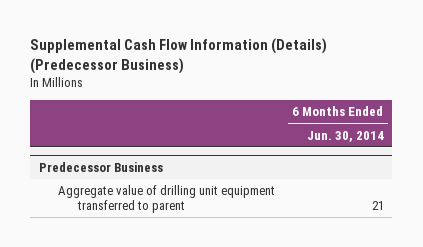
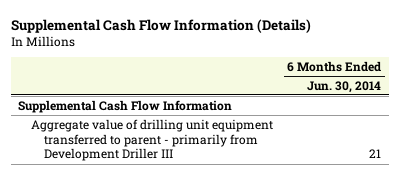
[30,38,328,75] Supplemental Cash Flow Information (Details) (Predecessor Business) -> [11,18,312,33] Supplemental Cash Flow Information (Details)
[39,161,164,172] Predecessor Business -> none
none -> [18,99,233,113] Supplemental Cash Flow Information
[58,185,276,214] Aggregate value of drilling unit equipment transferred to parent -> [31,118,274,162] Aggregate value of drilling unit equipment transferred to parent - primarily from Development Driller III

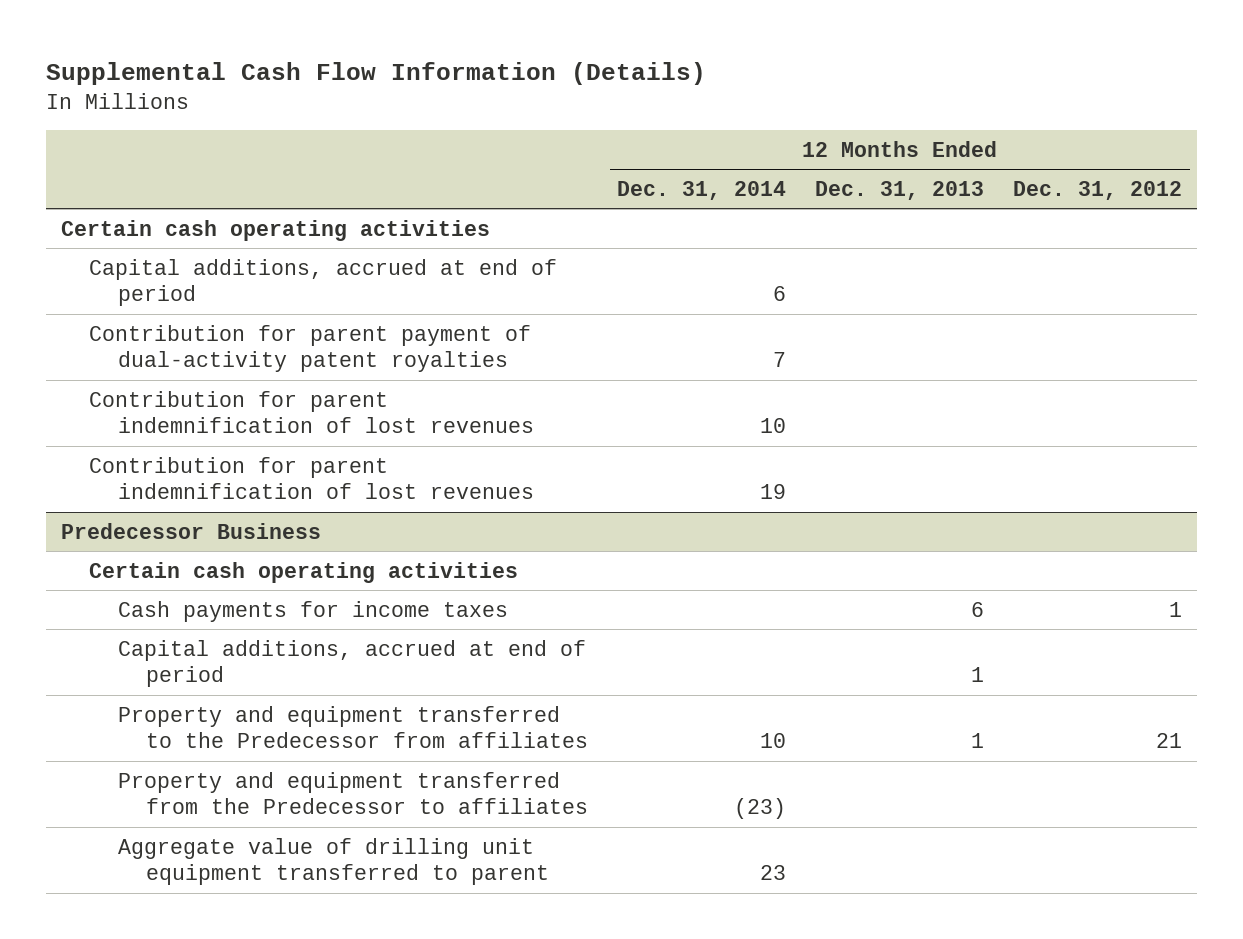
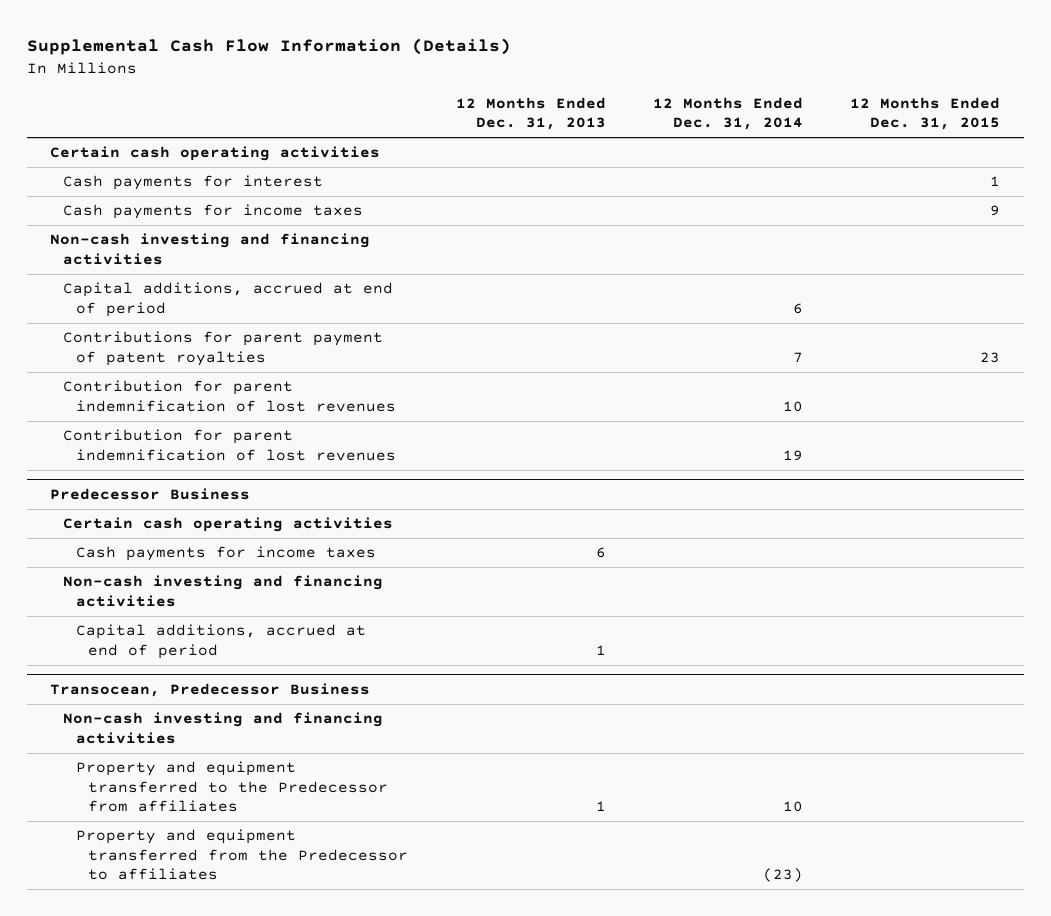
[1013,180,1183,200] Dec. 31, 2012 -> none
none -> [850,96,1001,131] 12 Months Ended Dec. 31, 2015
none -> [63,175,324,191] Cash payments for interest
none -> [63,204,364,220] Cash payments for income taxes
none -> [50,233,371,265] Non-cash investing and financing activities
[89,324,532,373] Contribution for parent payment of dual-activity patent royalties -> [63,331,384,366] Contributions for parent payment of patent royalties
none -> [63,575,384,607] Non-cash investing and financing activities
none -> [50,683,371,698] Transocean, Predecessor Business
none -> [63,712,384,744] Non-cash investing and financing activities
[117,837,550,886] Aggregate value of drilling unit equipment transferred to parent -> none

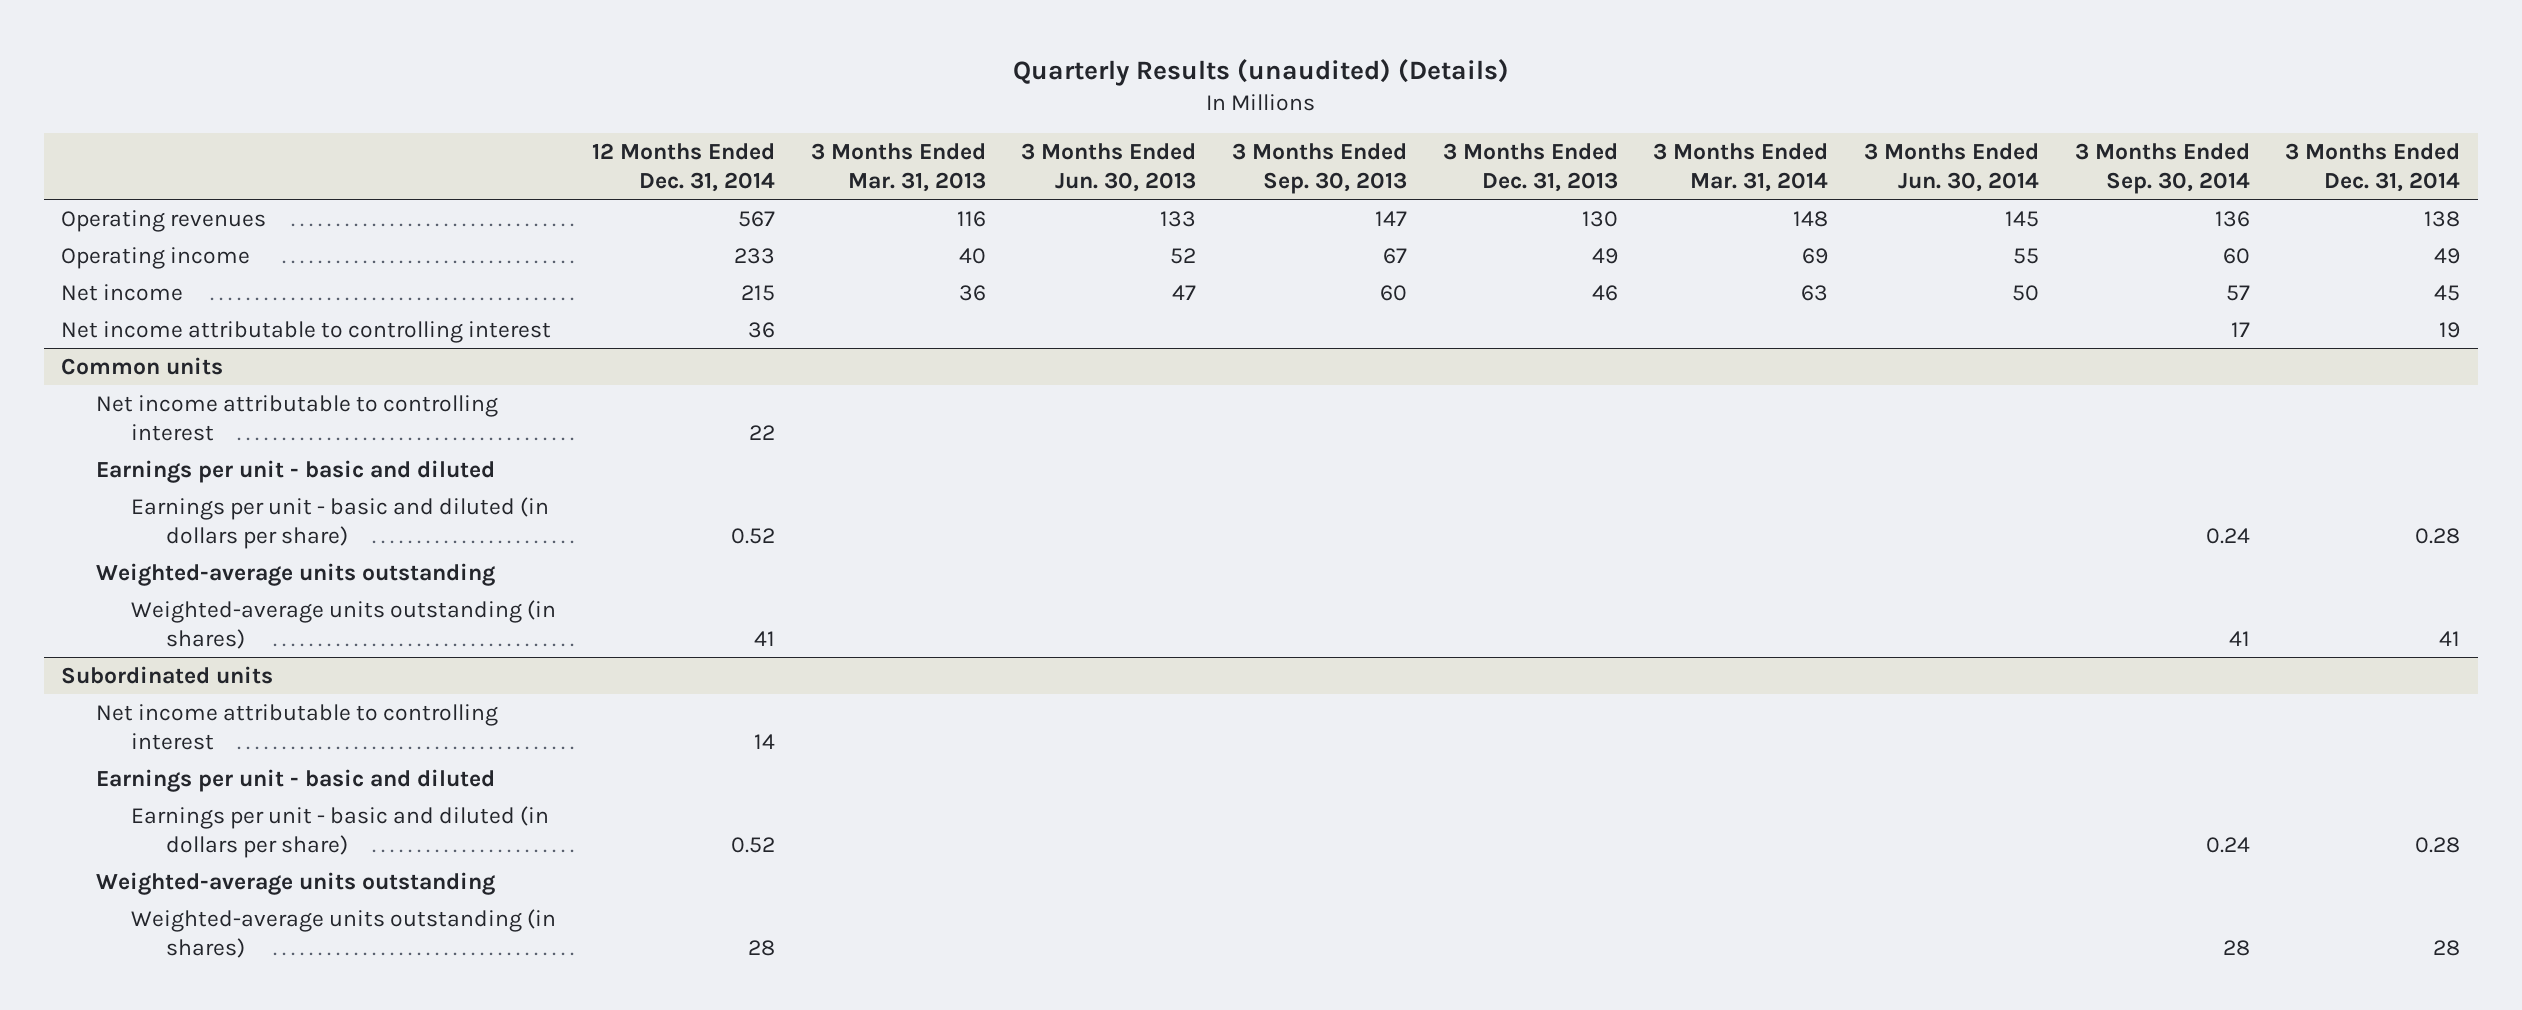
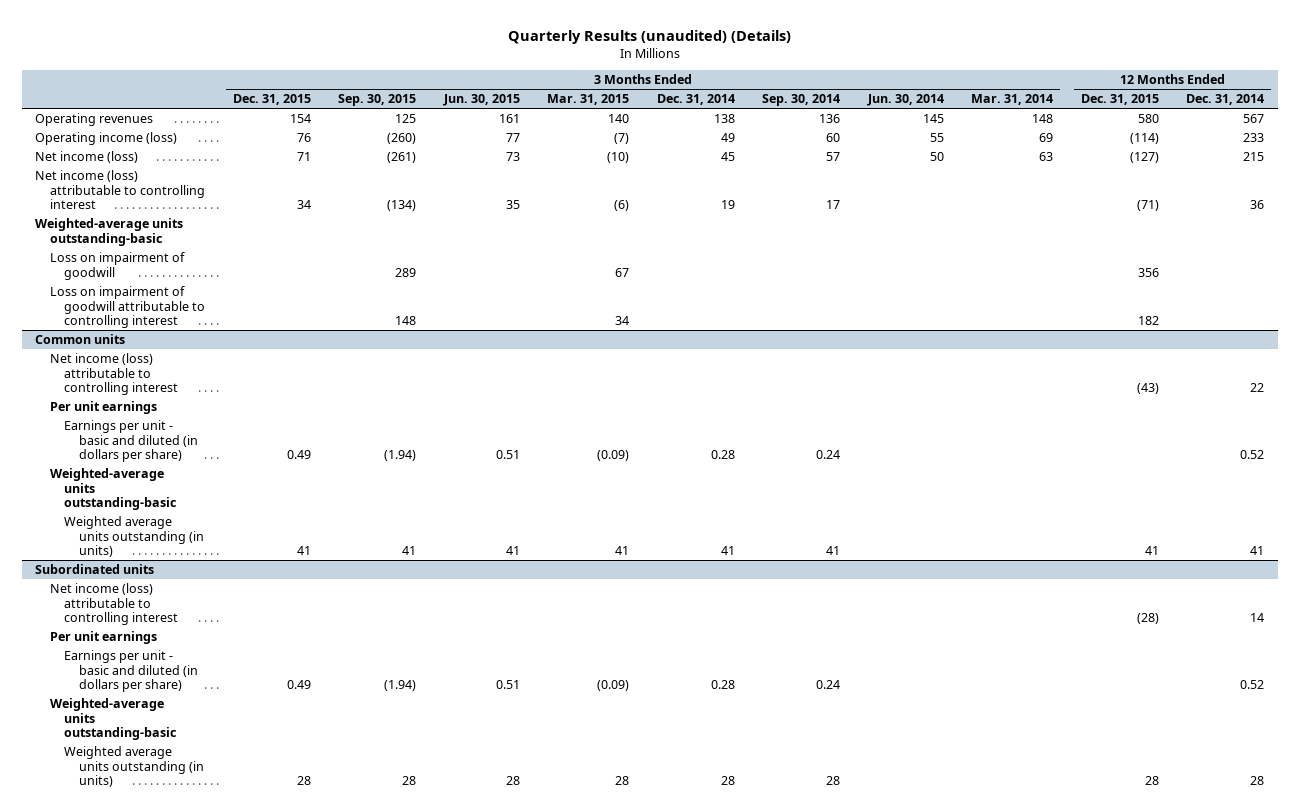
[810,142,986,192] 3 Months Ended Mar. 31, 2013 -> none
[1021,142,1197,192] 3 Months Ended Jun. 30, 2013 -> none
[1231,142,1407,194] 3 Months Ended Sep. 30, 2013 -> none
[1442,142,1618,192] 3 Months Ended Dec. 31, 2013 -> none
none -> [232,94,311,106] Dec. 31, 2015
none -> [338,94,417,107] Sep. 30, 2015
none -> [442,94,520,107] Jun. 30, 2015
none -> [547,94,630,106] Mar. 31, 2015
none -> [1080,94,1159,106] Dec. 31, 2015
[61,246,251,269] Operating income -> [35,132,178,146] Operating income (loss)
[61,283,184,301] Net income -> [35,151,139,164] Net income (loss)
[61,320,552,343] Net income attributable to controlling interest -> [35,170,205,210] Net income (loss) attributable to controlling interest
none -> [35,218,184,246] Weighted-average units outstanding-basic
none -> [49,252,185,280] Loss on impairment of goodwill
none -> [49,286,206,329] Loss on impairment of goodwill attributable to controlling interest
[96,394,499,441] Net income attributable to controlling interest -> [49,353,179,396] Net income (loss) attributable to controlling interest
[96,459,496,483] Earnings per unit - basic and diluted -> [49,401,157,415] Per unit earnings
[96,562,496,586] Weighted-average units outstanding -> [49,468,178,511] Weighted-average units outstanding-basic
[131,599,557,649] Weighted-average units outstanding (in shares) -> [64,516,204,558] Weighted average units outstanding (in units)
[96,703,499,750] Net income attributable to controlling interest -> [49,583,179,626] Net income (loss) attributable to controlling interest
[96,768,496,792] Earnings per unit - basic and diluted -> [49,631,157,645] Per unit earnings
[96,871,496,895] Weighted-average units outstanding -> [49,698,178,741] Weighted-average units outstanding-basic
[131,908,557,958] Weighted-average units outstanding (in shares) -> [64,746,204,788] Weighted average units outstanding (in units)

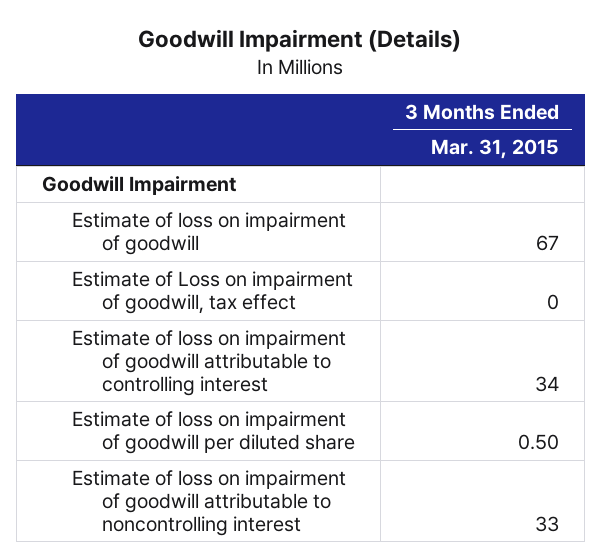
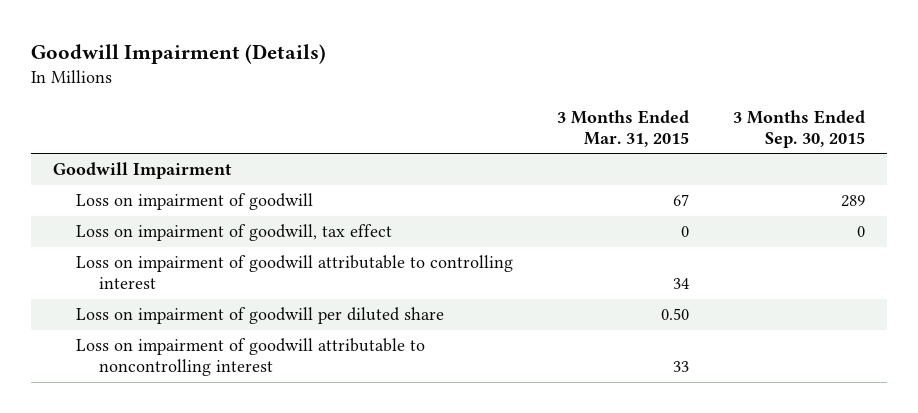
none -> [733,109,866,148] 3 Months Ended Sep. 30, 2015
[71,211,346,255] Estimate of loss on impairment of goodwill -> [76,193,314,211] Loss on impairment of goodwill
[71,270,353,314] Estimate of Loss on impairment of goodwill, tax effect -> [76,224,393,242] Loss on impairment of goodwill, tax effect
[71,329,346,396] Estimate of loss on impairment of goodwill attributable to controlling interest -> [76,255,514,290] Loss on impairment of goodwill attributable to controlling interest
[71,410,355,454] Estimate of loss on impairment of goodwill per diluted share -> [76,307,445,325] Loss on impairment of goodwill per diluted share
[71,469,346,536] Estimate of loss on impairment of goodwill attributable to noncontrolling interest -> [76,338,426,377] Loss on impairment of goodwill attributable to noncontrolling interest

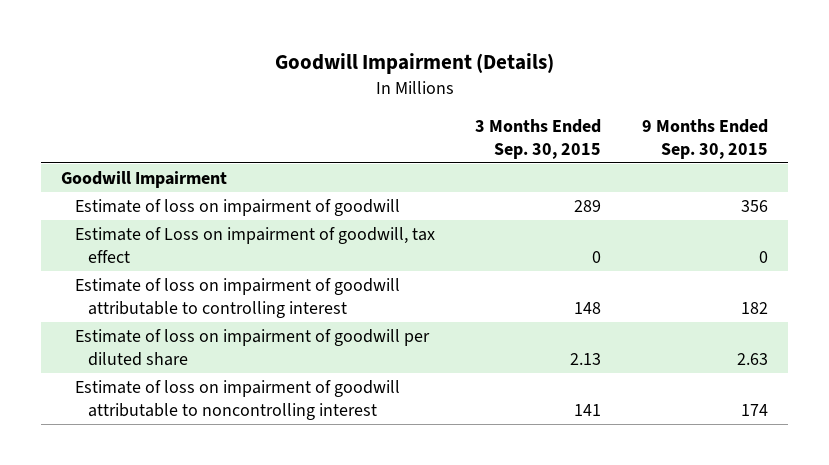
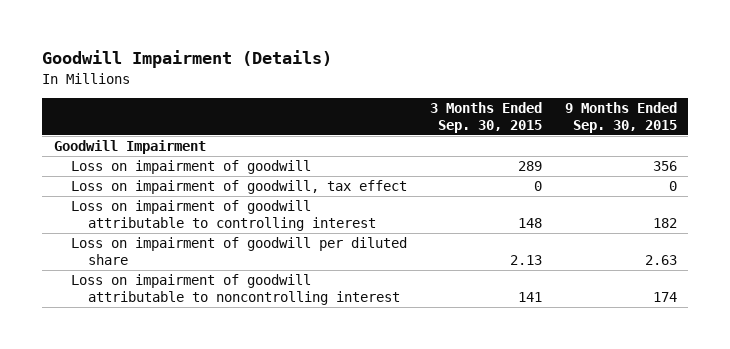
[74,199,400,217] Estimate of loss on impairment of goodwill -> [71,160,312,175] Loss on impairment of goodwill
[74,227,435,263] Estimate of Loss on impairment of goodwill, tax effect -> [71,180,408,195] Loss on impairment of goodwill, tax effect
[74,278,400,318] Estimate of loss on impairment of goodwill attributable to controlling interest -> [71,200,377,231] Loss on impairment of goodwill attributable to controlling interest
[74,329,430,366] Estimate of loss on impairment of goodwill per diluted share -> [71,237,408,265] Loss on impairment of goodwill per diluted share
[74,380,400,420] Estimate of loss on impairment of goodwill attributable to noncontrolling interest -> [71,274,401,305] Loss on impairment of goodwill attributable to noncontrolling interest

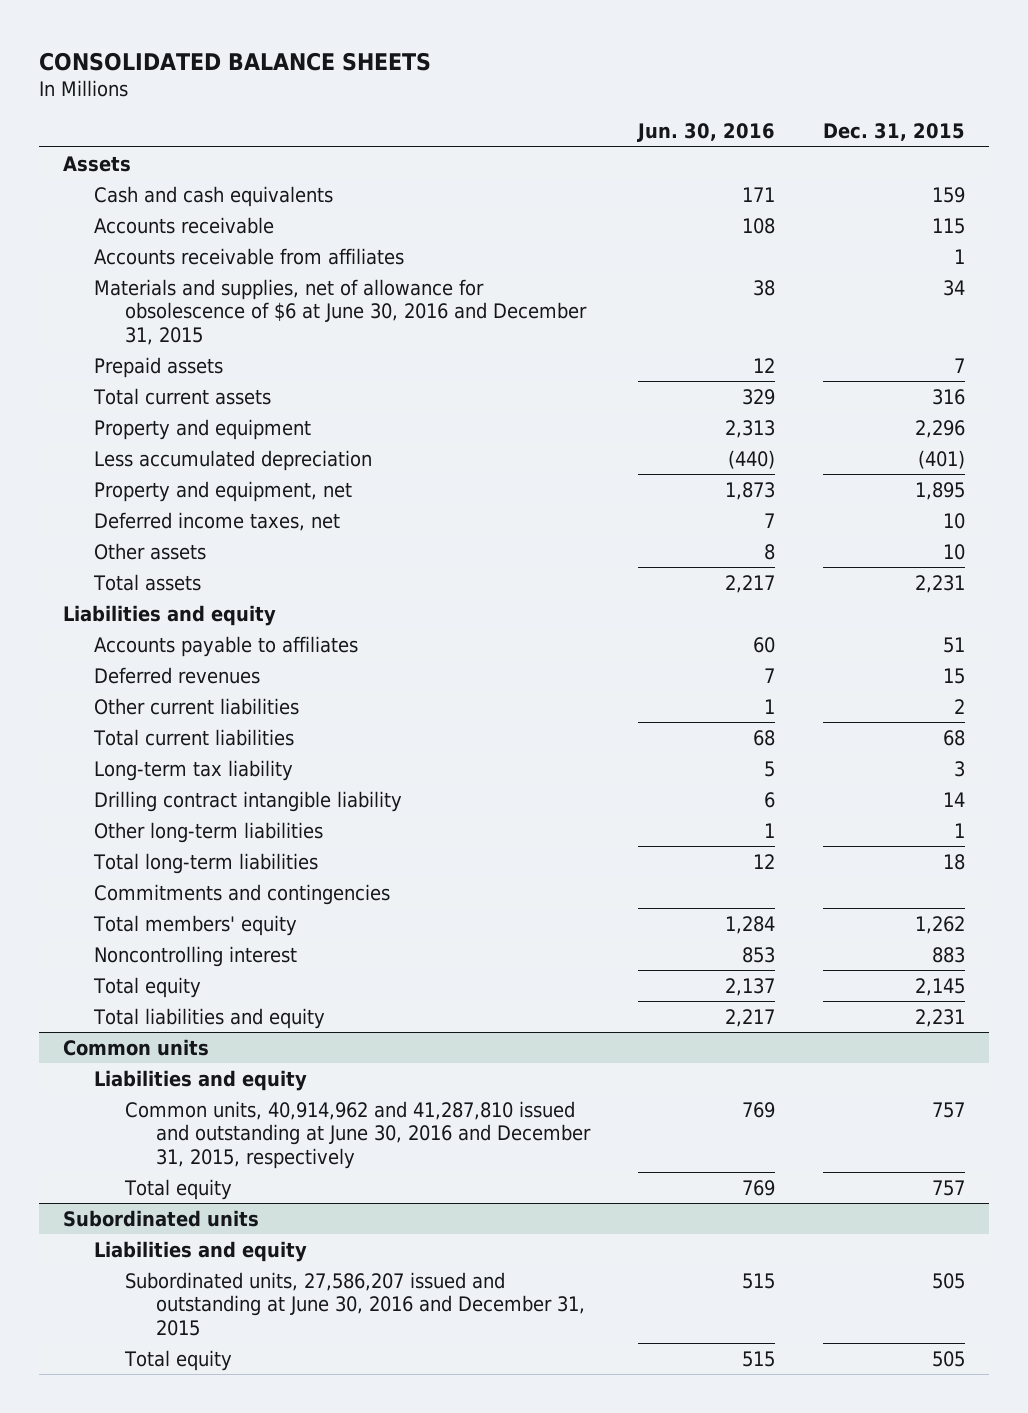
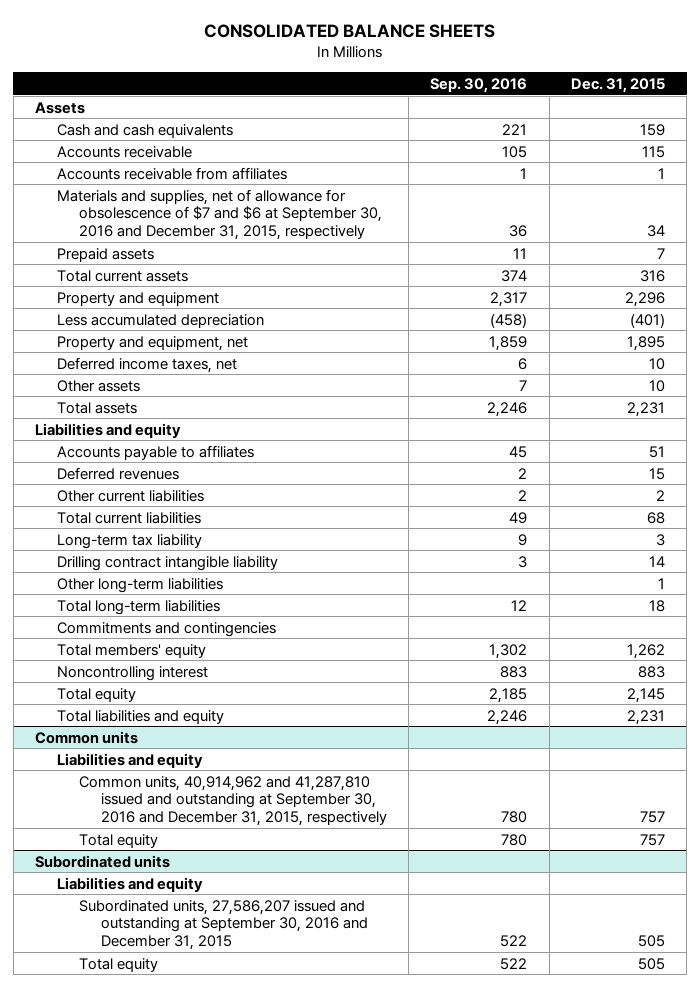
[636,123,775,143] Jun. 30, 2016 -> none
none -> [430,77,528,93] Sep. 30, 2016
[94,278,587,345] Materials and supplies, net of allowance for obsolescence of $6 at June 30, 2016 and December 31, 2015 -> [57,188,382,240] Materials and supplies, net of allowance for obsolescence of $7 and $6 at September 30, 2016 and December 31, 2015, respectively
[124,1100,591,1169] Common units, 40,914,962 and 41,287,810 issued and outstanding at June 30, 2016 and December 31, 2015, respectively -> [78,775,387,826] Common units, 40,914,962 and 41,287,810 issued and outstanding at September 30, 2016 and December 31, 2015, respectively
[124,1271,585,1336] Subordinated units, 27,586,207 issued and outstanding at June 30, 2016 and December 31, 2015 -> [78,899,368,950] Subordinated units, 27,586,207 issued and outstanding at September 30, 2016 and December 31, 2015

